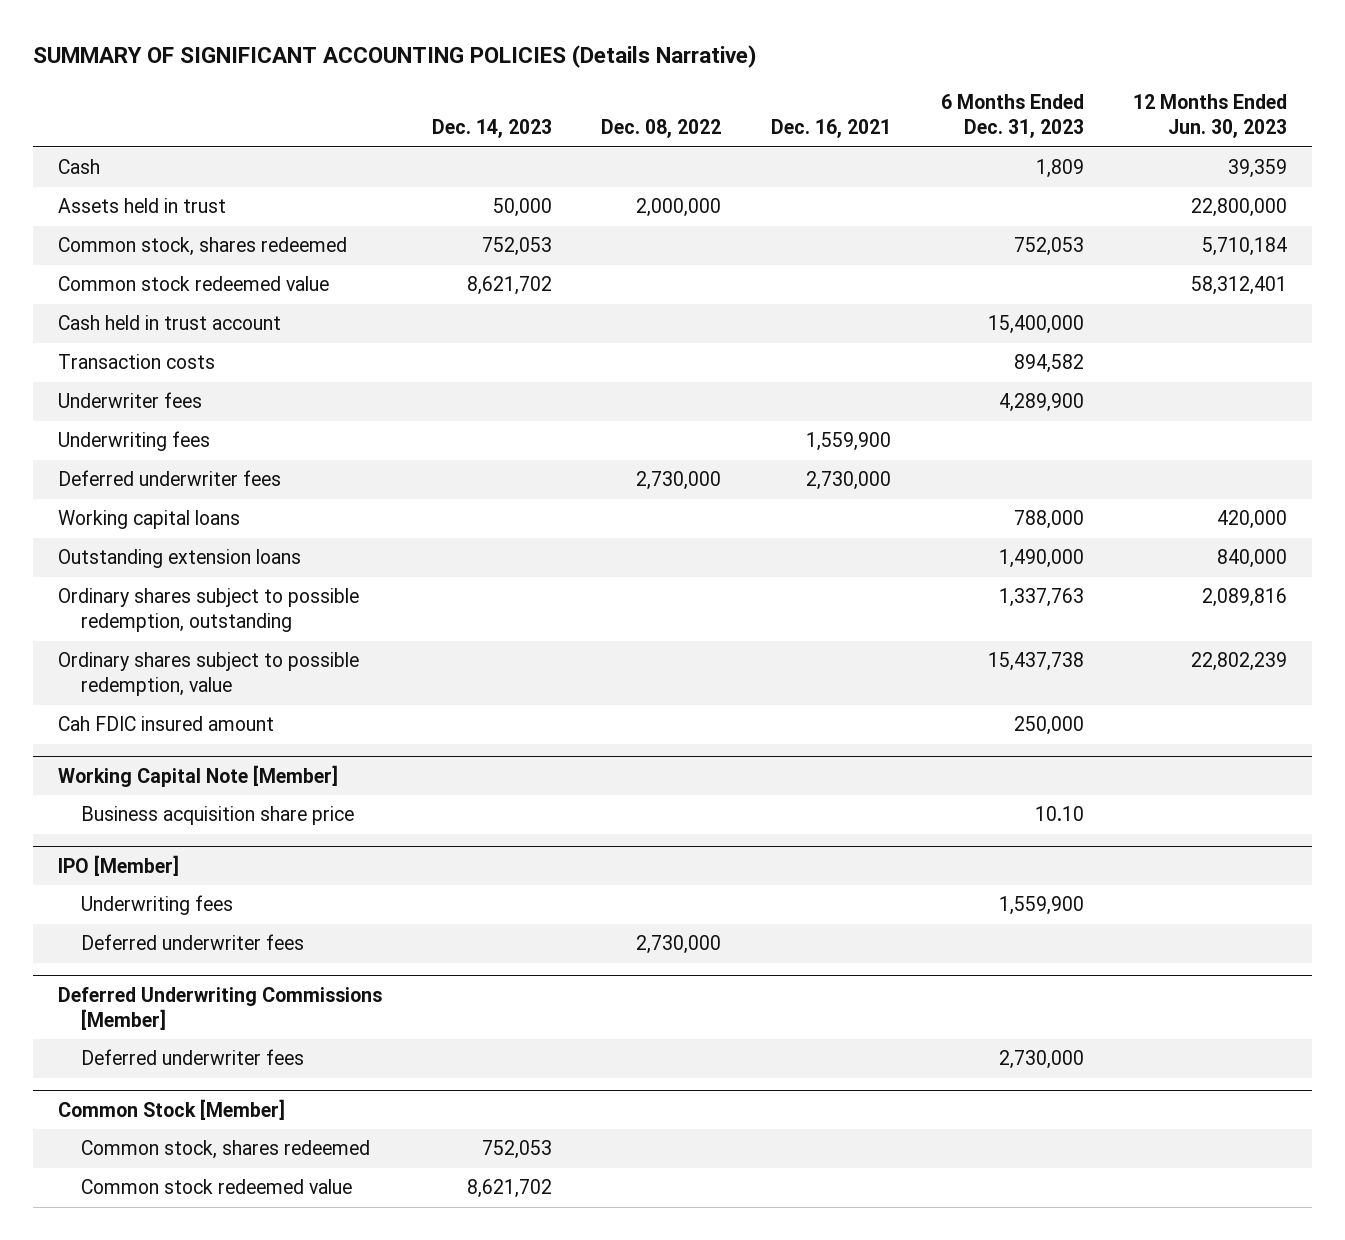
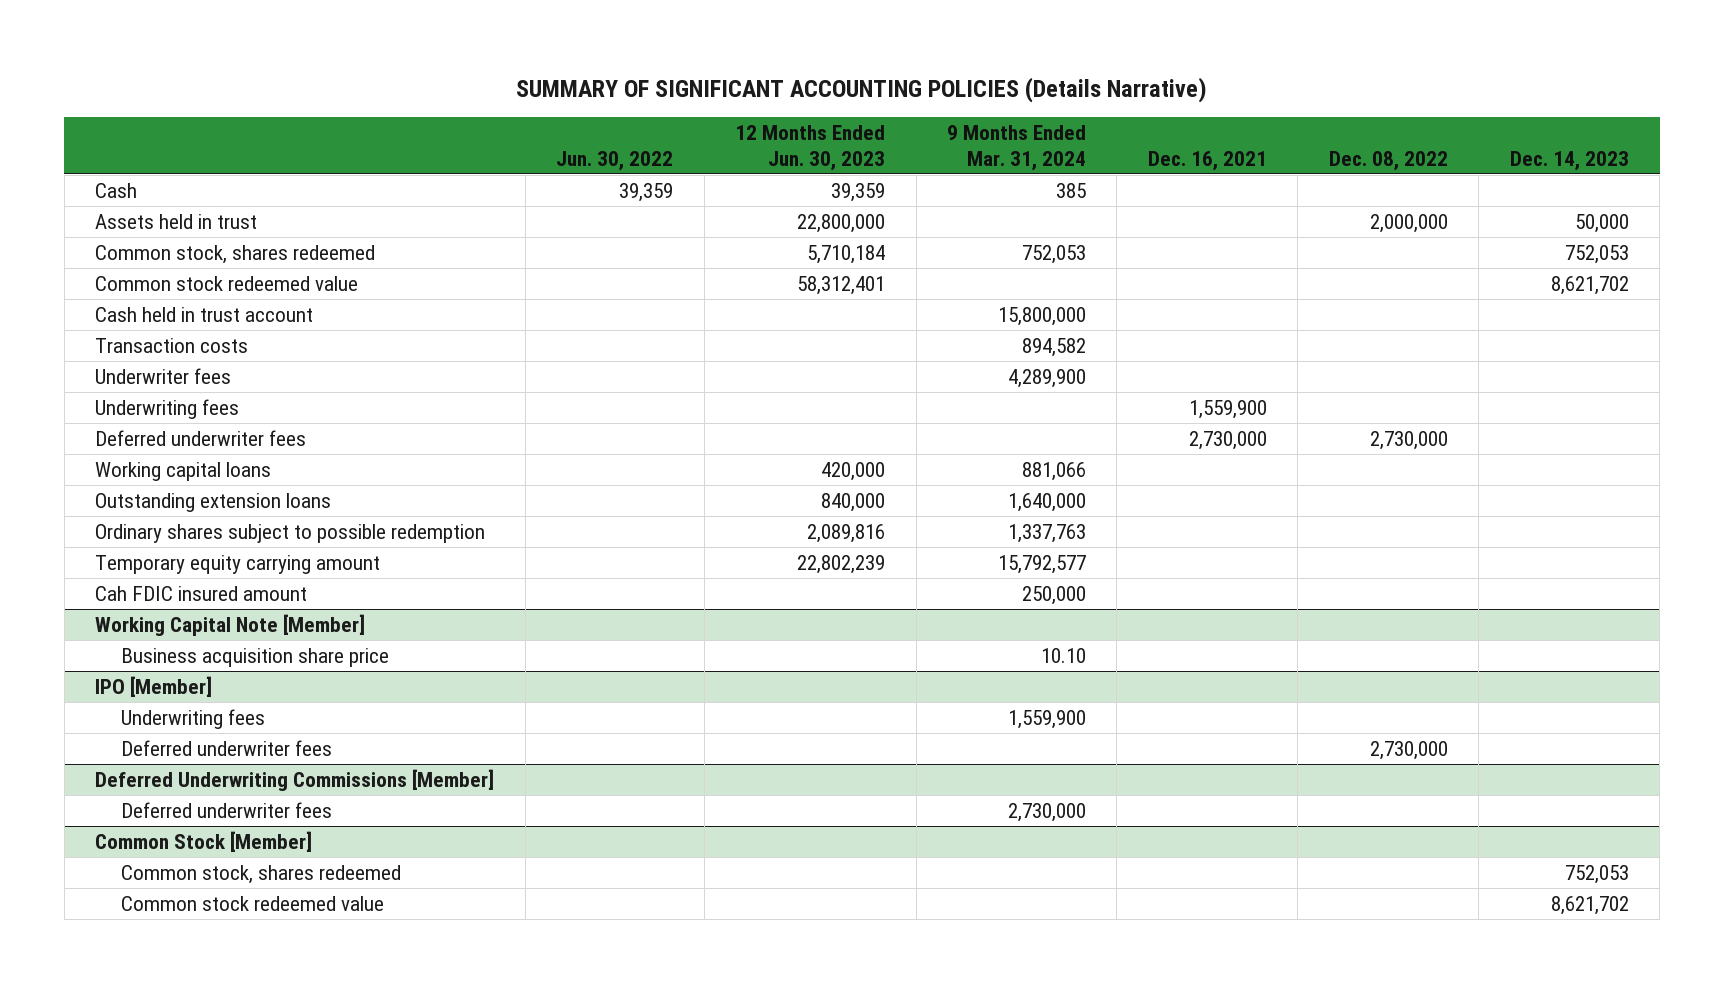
[940,94,1084,139] 6 Months Ended Dec. 31, 2023 -> none
none -> [556,150,674,171] Jun. 30, 2022
none -> [947,125,1087,171] 9 Months Ended Mar. 31, 2024
[57,588,359,633] Ordinary shares subject to possible redemption, outstanding -> [95,523,486,543] Ordinary shares subject to possible redemption
[57,652,359,697] Ordinary shares subject to possible redemption, value -> [95,554,381,574] Temporary equity carrying amount

